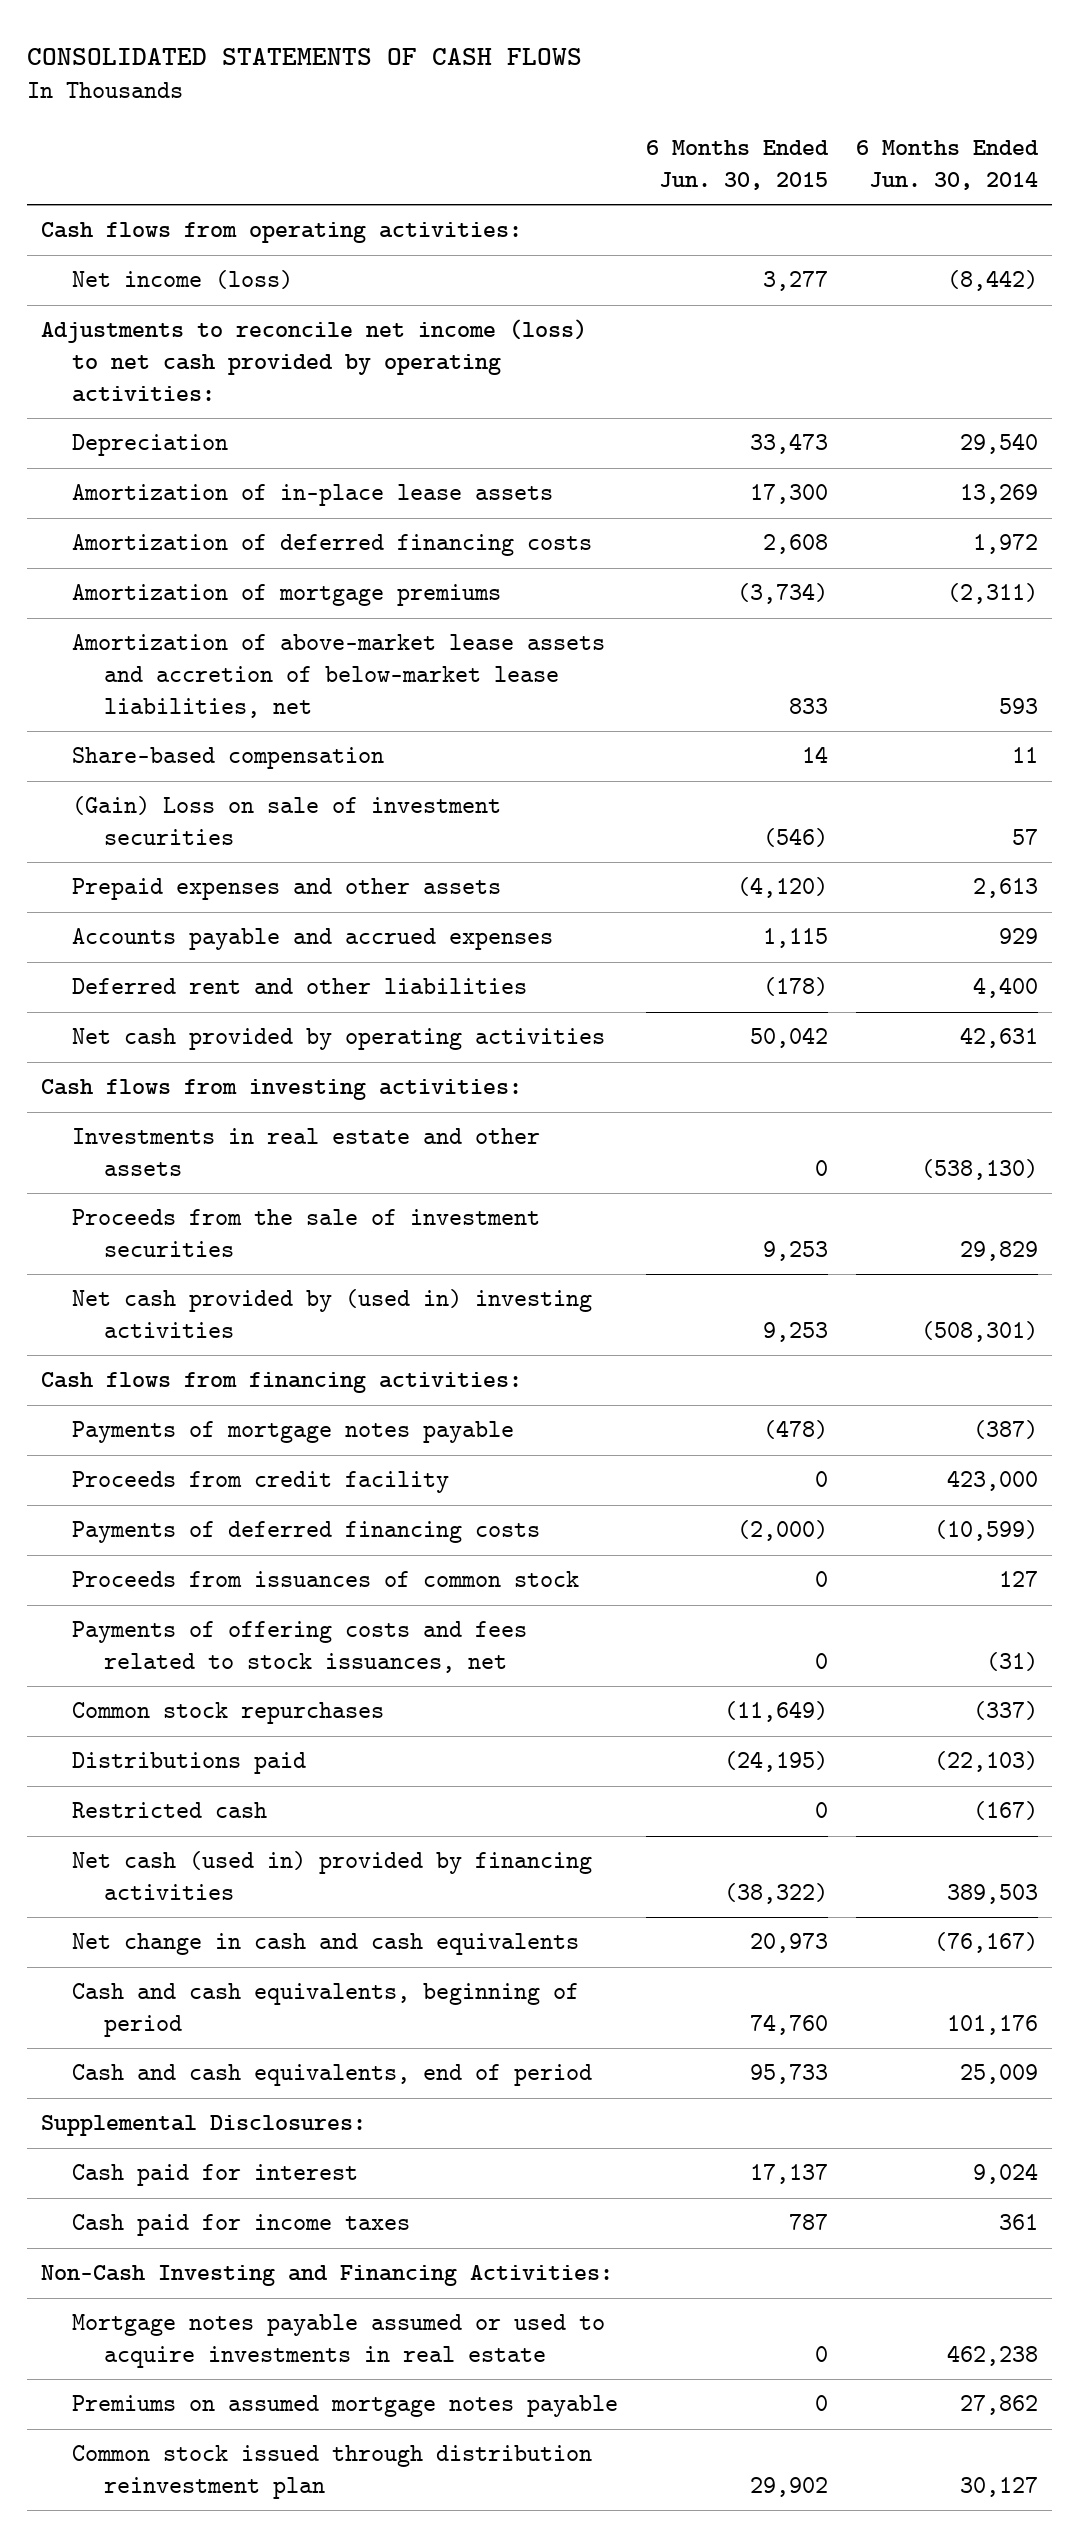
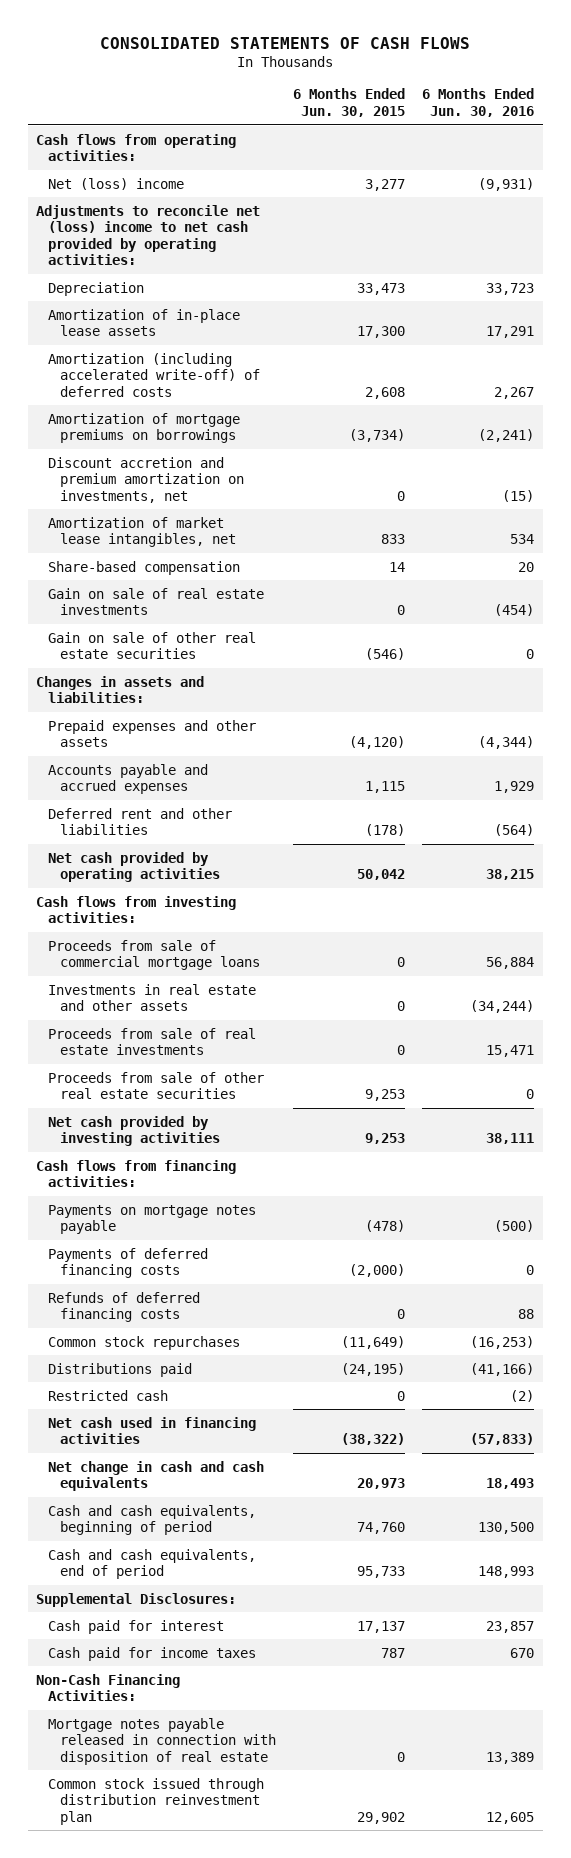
[856,139,1040,190] 6 Months Ended Jun. 30, 2014 -> none
none -> [422,88,535,117] 6 Months Ended Jun. 30, 2016
[72,270,294,290] Net income (loss) -> [48,177,185,190] Net (loss) income
[40,319,587,402] Adjustments to reconcile net income (loss) to net cash provided by operating activities: -> [36,204,261,266] Adjustments to reconcile net (loss) income to net cash provided by operating activities:
[72,534,593,557] Amortization of deferred financing costs -> [48,352,261,397] Amortization (including accelerated write-off) of deferred costs
[72,584,502,607] Amortization of mortgage premiums -> [48,412,241,444] Amortization of mortgage premiums on borrowings
none -> [48,456,245,503] Discount accretion and premium amortization on investments, net
[72,634,606,718] Amortization of above-market lease assets and accretion of below-market lease liabilities, net -> [48,516,237,548] Amortization of market lease intangibles, net
none -> [48,587,265,616] Gain on sale of real estate investments
[72,796,502,846] (Gain) Loss on sale of investment securities -> [48,631,257,660] Gain on sale of other real estate securities
none -> [36,675,205,704] Changes in assets and liabilities:
none -> [48,939,261,971] Proceeds from sale of commercial mortgage loans
none -> [48,1027,257,1056] Proceeds from sale of real estate investments
[72,1209,541,1258] Proceeds from the sale of investment securities -> [48,1071,265,1100] Proceeds from sale of other real estate securities
[72,1289,593,1339] Net cash provided by (used in) investing activities -> [48,1115,221,1147] Net cash provided by investing activities
[72,1471,450,1494] Proceeds from credit facility -> none
[72,1421,515,1444] Payments of mortgage notes payable -> [48,1204,257,1235] Payments on mortgage notes payable
[72,1571,580,1588] Proceeds from issuances of common stock -> none
[72,1621,528,1674] Payments of offering costs and fees related to stock issuances, net -> none
none -> [48,1291,201,1323] Refunds of deferred financing costs
[72,1851,593,1901] Net cash (used in) provided by financing activities -> [48,1416,257,1445] Net cash used in financing activities
[72,2314,606,2369] Mortgage notes payable assumed or used to acquire investments in real estate -> none
[72,2395,619,2418] Premiums on assumed mortgage notes payable -> none
[40,2265,613,2287] Non-Cash Investing and Financing Activities: -> [36,1673,181,1702] Non-Cash Financing Activities:
none -> [48,1717,277,1765] Mortgage notes payable released in connection with disposition of real estate

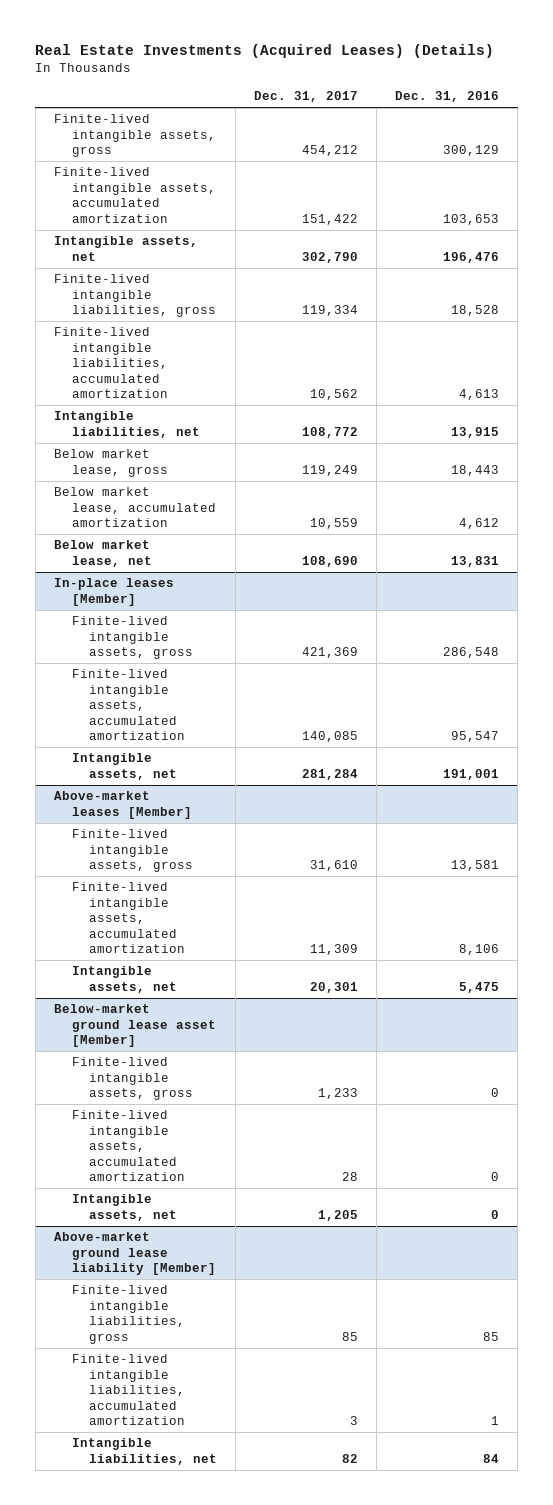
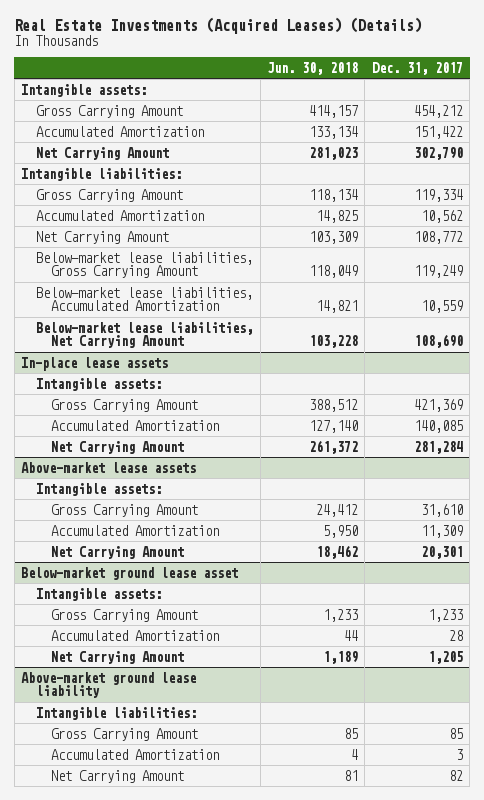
[395,91,500,103] Dec. 31, 2016 -> none
none -> [266,61,358,75] Jun. 30, 2018
none -> [21,83,148,97] Intangible assets:
[53,114,216,158] Finite-lived intangible assets, gross -> [36,104,184,118] Gross Carrying Amount
[53,167,216,223] Finite-lived intangible assets, accumulated amortization -> [36,125,205,137] Accumulated Amortization
[53,236,198,261] Intangible assets, net -> [36,146,170,160] Net Carrying Amount
none -> [21,167,183,181] Intangible liabilities:
[53,274,216,318] Finite-lived intangible liabilities, gross -> [36,188,184,202] Gross Carrying Amount
[53,327,168,399] Finite-lived intangible liabilities, accumulated amortization -> [36,209,205,221] Accumulated Amortization
[53,411,200,438] Intangible liabilities, net -> [36,230,170,244] Net Carrying Amount
[53,449,168,477] Below market lease, gross -> [36,251,254,279] Below-market lease liabilities, Gross Carrying Amount
[53,487,216,528] Below market lease, accumulated amortization -> [36,286,254,312] Below-market lease liabilities, Accumulated Amortization
[53,540,152,567] Below market lease, net -> [36,321,254,349] Below-market lease liabilities, Net Carrying Amount
[53,578,174,606] In-place leases [Member] -> [21,356,169,371] In-place lease assets
none -> [36,377,163,391] Intangible assets:
[71,616,194,660] Finite-lived intangible assets, gross -> [51,398,199,412] Gross Carrying Amount
[71,669,186,741] Finite-lived intangible assets, accumulated amortization -> [51,419,220,431] Accumulated Amortization
[71,753,178,780] Intangible assets, net -> [51,440,185,454] Net Carrying Amount
[53,791,192,819] Above-market leases [Member] -> [21,461,197,473] Above-market lease assets
none -> [36,482,163,496] Intangible assets:
[71,829,194,873] Finite-lived intangible assets, gross -> [51,503,199,517] Gross Carrying Amount
[71,882,186,954] Finite-lived intangible assets, accumulated amortization -> [51,524,220,536] Accumulated Amortization
[71,966,178,993] Intangible assets, net -> [51,545,185,559] Net Carrying Amount
[53,1004,216,1048] Below-market ground lease asset [Member] -> [21,566,239,580] Below-market ground lease asset
none -> [36,587,163,601] Intangible assets:
[71,1057,194,1101] Finite-lived intangible assets, gross -> [51,608,199,622] Gross Carrying Amount
[71,1110,186,1182] Finite-lived intangible assets, accumulated amortization -> [51,629,220,641] Accumulated Amortization
[71,1194,178,1221] Intangible assets, net -> [51,650,185,664] Net Carrying Amount
[53,1232,216,1276] Above-market ground lease liability [Member] -> [21,671,197,699] Above-market ground lease liability
none -> [36,706,198,720] Intangible liabilities:
[71,1285,186,1344] Finite-lived intangible liabilities, gross -> [51,727,199,741] Gross Carrying Amount
[71,1354,186,1426] Finite-lived intangible liabilities, accumulated amortization -> [51,748,220,760] Accumulated Amortization
[71,1438,218,1465] Intangible liabilities, net -> [51,769,185,783] Net Carrying Amount

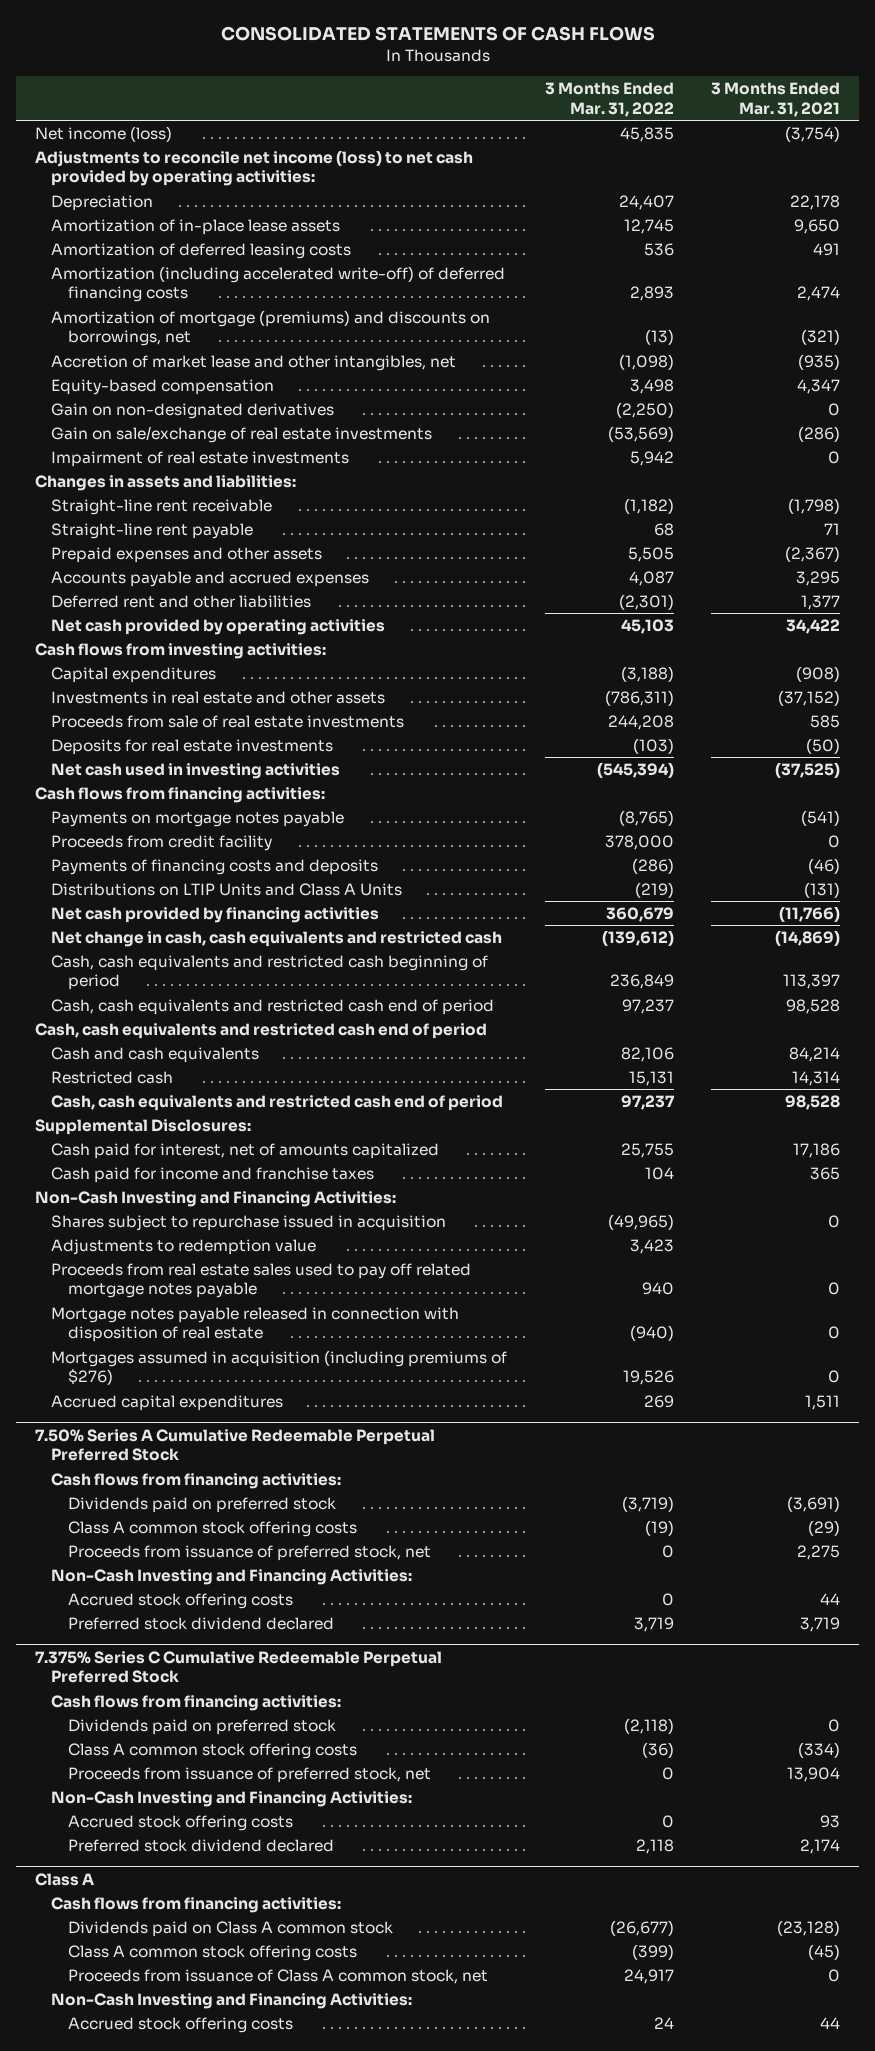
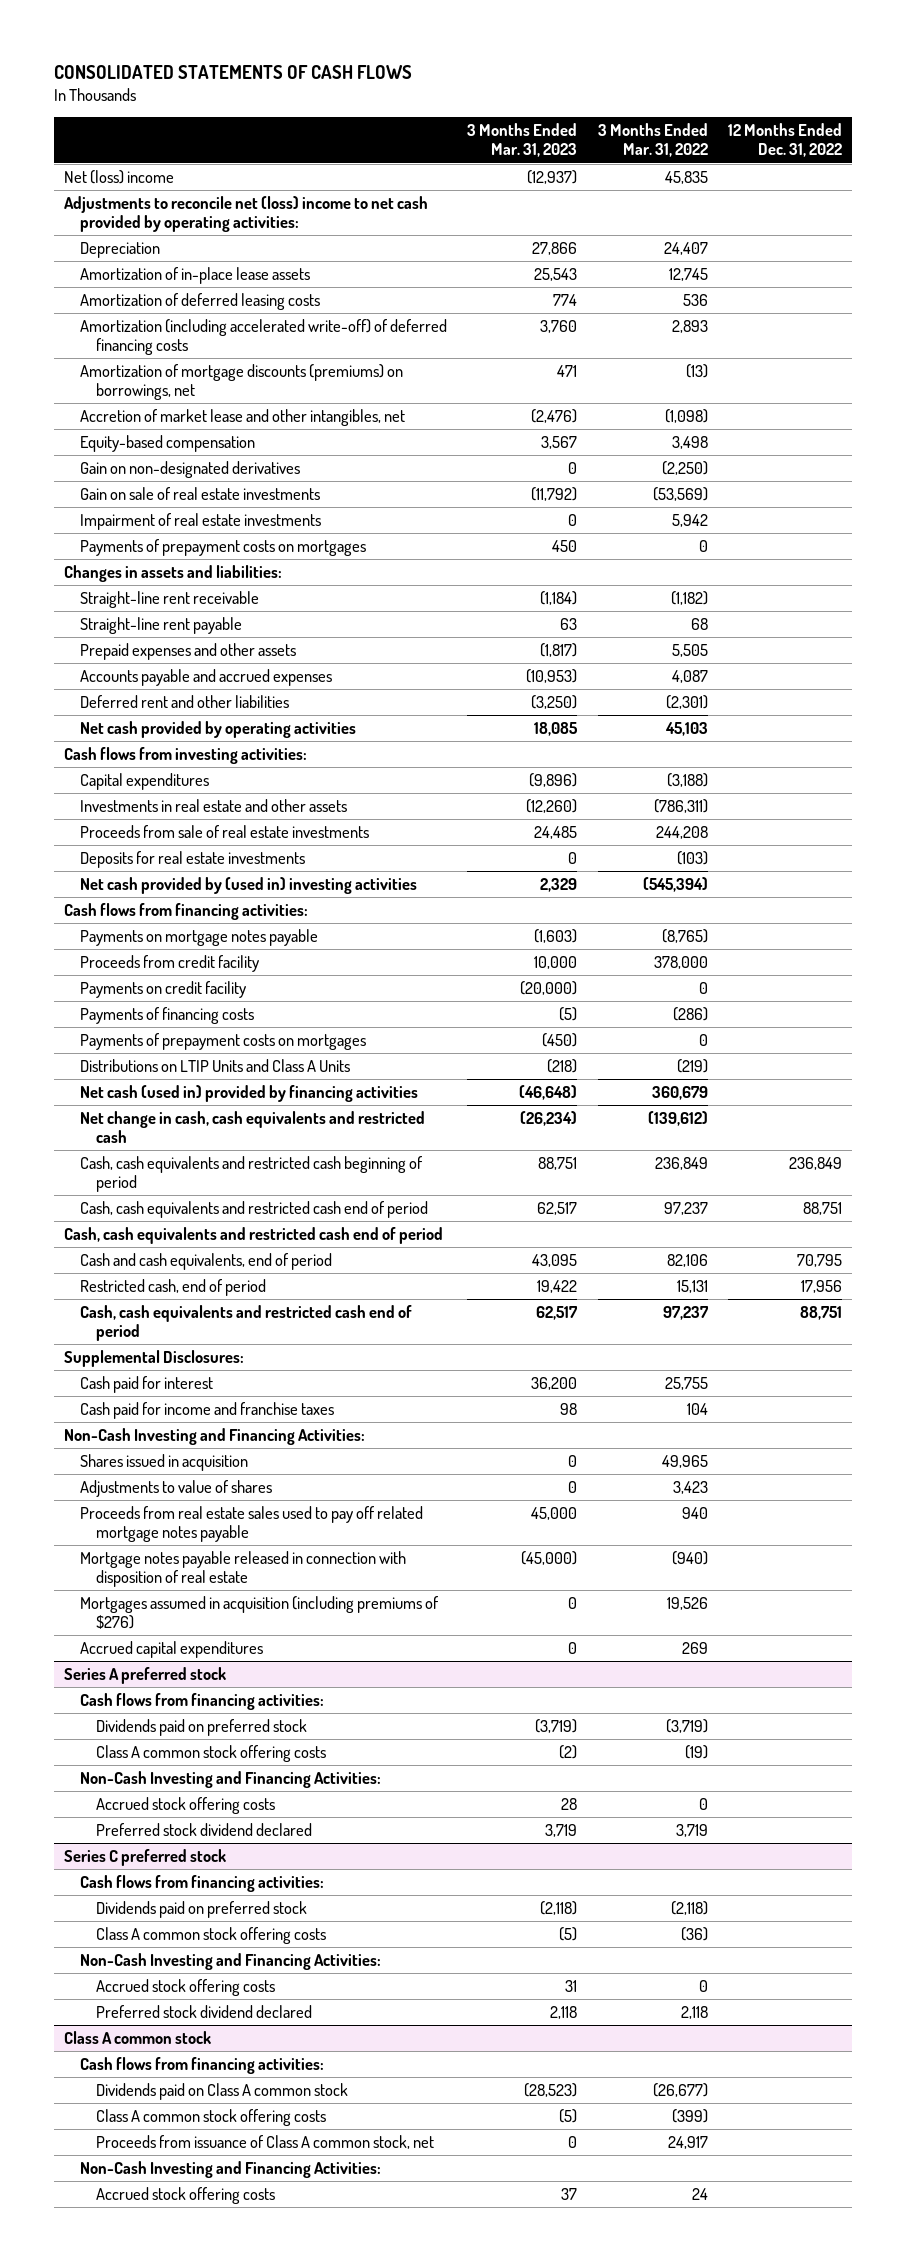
[711,82,841,117] 3 Months Ended Mar. 31, 2021 -> none
none -> [467,123,578,158] 3 Months Ended Mar. 31, 2023
none -> [728,123,843,158] 12 Months Ended Dec. 31, 2022
[35,125,173,142] Net income (loss) -> [63,170,174,185] Net (loss) income
[35,149,474,187] Adjustments to reconcile net income (loss) to net cash provided by operating activities: -> [63,196,428,233] Adjustments to reconcile net (loss) income to net cash provided by operating activities:
[51,309,491,347] Amortization of mortgage (premiums) and discounts on borrowings, net -> [79,364,403,401] Amortization of mortgage discounts (premiums) on borrowings, net
[51,425,433,443] Gain on sale/exchange of real estate investments -> [79,487,320,501] Gain on sale of real estate investments
none -> [79,539,366,557] Payments of prepayment costs on mortgages
[51,762,341,779] Net cash used in investing activities -> [79,877,417,895] Net cash provided by (used in) investing activities
none -> [79,981,246,999] Payments on credit facility
[51,858,379,875] Payments of financing costs and deposits -> [79,1007,254,1025] Payments of financing costs
none -> [79,1033,366,1051] Payments of prepayment costs on mortgages
[51,906,380,923] Net cash provided by financing activities -> [79,1085,418,1103] Net cash (used in) provided by financing activities
[51,1046,260,1063] Cash and cash equivalents -> [79,1253,332,1271] Cash and cash equivalents, end of period
[51,1070,174,1084] Restricted cash -> [79,1279,266,1297] Restricted cash, end of period
[51,1142,440,1159] Cash paid for interest, net of amounts capitalized -> [79,1376,213,1394] Cash paid for interest
[51,1214,447,1231] Shares subject to repurchase issued in acquisition -> [79,1454,248,1472] Shares issued in acquisition
[607,1213,674,1230] (49,965) -> [661,1455,708,1469] 49,965
[51,1238,317,1255] Adjustments to redemption value -> [79,1480,272,1498] Adjustments to value of shares
[35,1428,436,1461] 7.50% Series A Cumulative Redeemable Perpetual Preferred Stock -> [63,1667,226,1685] Series A preferred stock
[67,1544,431,1561] Proceeds from issuance of preferred stock, net -> none
[35,1650,443,1683] 7.375% Series C Cumulative Redeemable Perpetual Preferred Stock -> [63,1849,226,1867] Series C preferred stock
[67,1766,431,1783] Proceeds from issuance of preferred stock, net -> none
[35,1872,95,1886] Class A -> [63,2031,211,2045] Class A common stock

